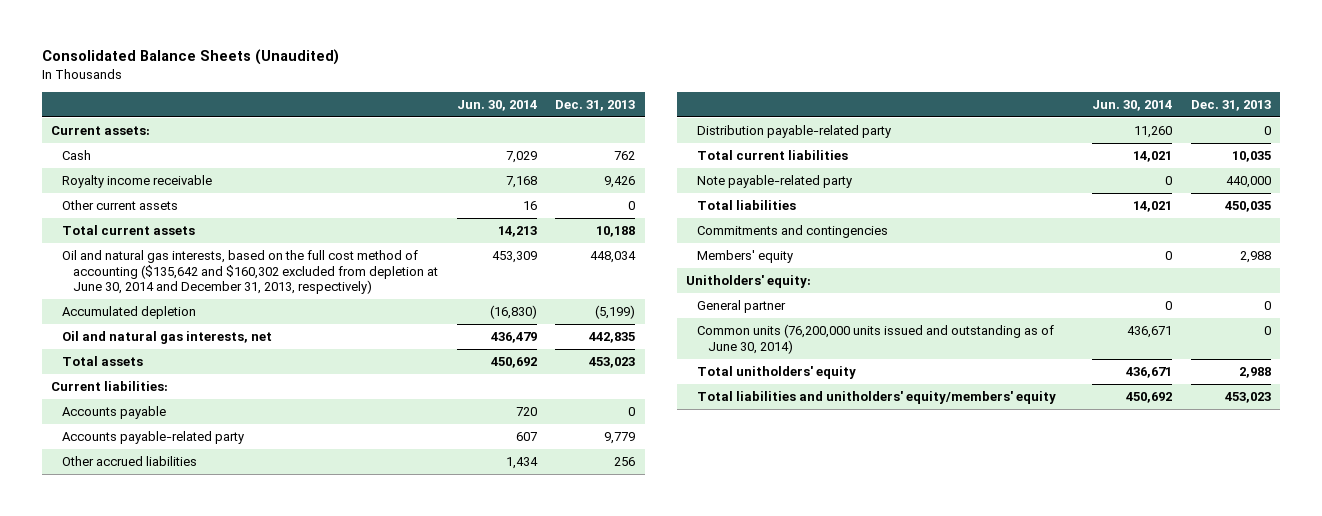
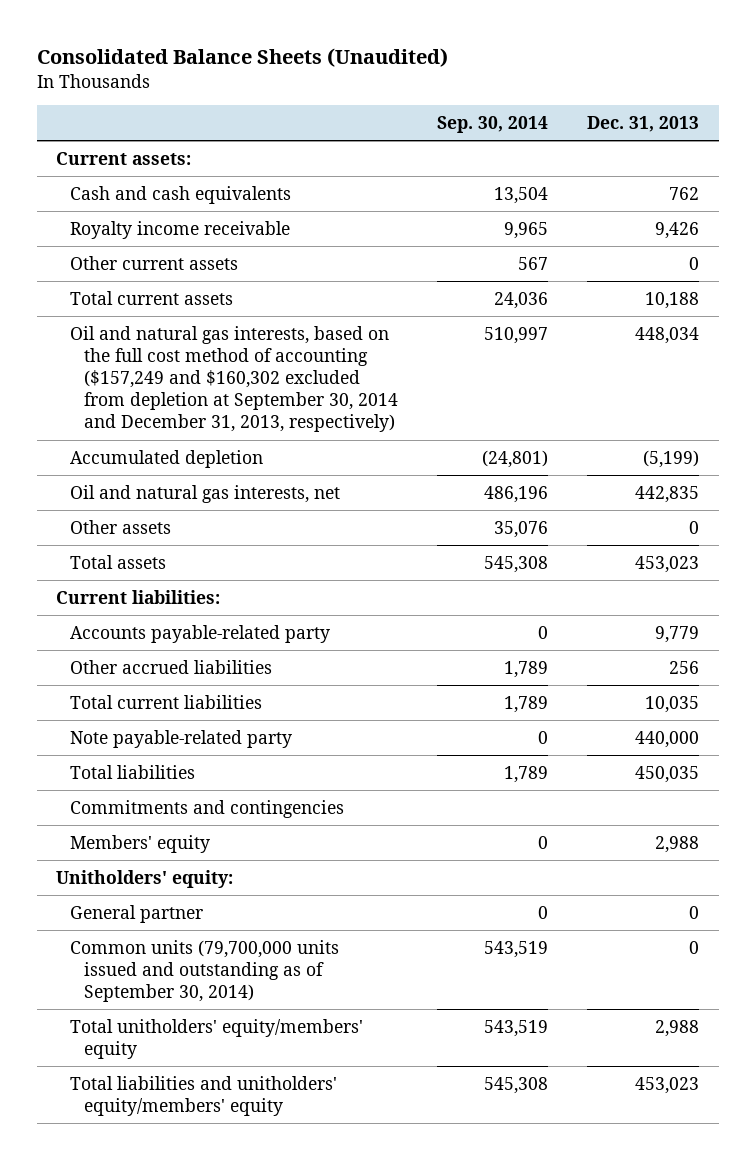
[456,99,537,111] Jun. 30, 2014 -> none
none -> [437,116,549,134] Sep. 30, 2014
[61,150,91,161] Cash -> [70,185,292,204] Cash and cash equivalents
[61,250,439,295] Oil and natural gas interests, based on the full cost method of accounting ($135,642 and $160,302 excluded from depletion at June 30, 2014 and December 31, 2013, respectively) -> [70,325,399,433] Oil and natural gas interests, based on the full cost method of accounting ($157,249 and $160,302 excluded from depletion at September 30, 2014 and December 31, 2013, respectively)
none -> [70,519,172,534] Other assets
[61,406,166,420] Accounts payable -> none
[697,125,892,139] Distribution payable-related party -> none
[697,324,1055,354] Common units (76,200,000 units issued and outstanding as of June 30, 2014) -> [70,939,340,1003] Common units (79,700,000 units issued and outstanding as of September 30, 2014)
[697,366,857,380] Total unitholders' equity -> [70,1018,364,1059] Total unitholders' equity/members' equity

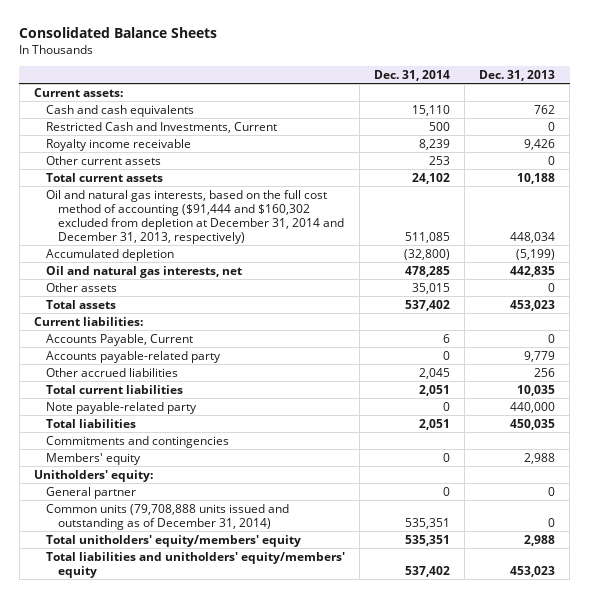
[37,48,449,68] Consolidated Balance Sheets (Unaudited) -> [19,26,218,38] Consolidated Balance Sheets
[437,116,549,134] Sep. 30, 2014 -> none
none -> [373,69,450,81] Dec. 31, 2014
none -> [45,121,277,133] Restricted Cash and Investments, Current
[70,325,399,433] Oil and natural gas interests, based on the full cost method of accounting ($157,249 and $160,302 excluded from depletion at September 30, 2014 and December 31, 2013, respectively) -> [45,189,344,244] Oil and natural gas interests, based on the full cost method of accounting ($91,444 and $160,302 excluded from depletion at December 31, 2014 and December 31, 2013, respectively)
none -> [45,333,193,346] Accounts Payable, Current
[70,939,340,1003] Common units (79,700,000 units issued and outstanding as of September 30, 2014) -> [45,503,289,530] Common units (79,708,888 units issued and outstanding as of December 31, 2014)

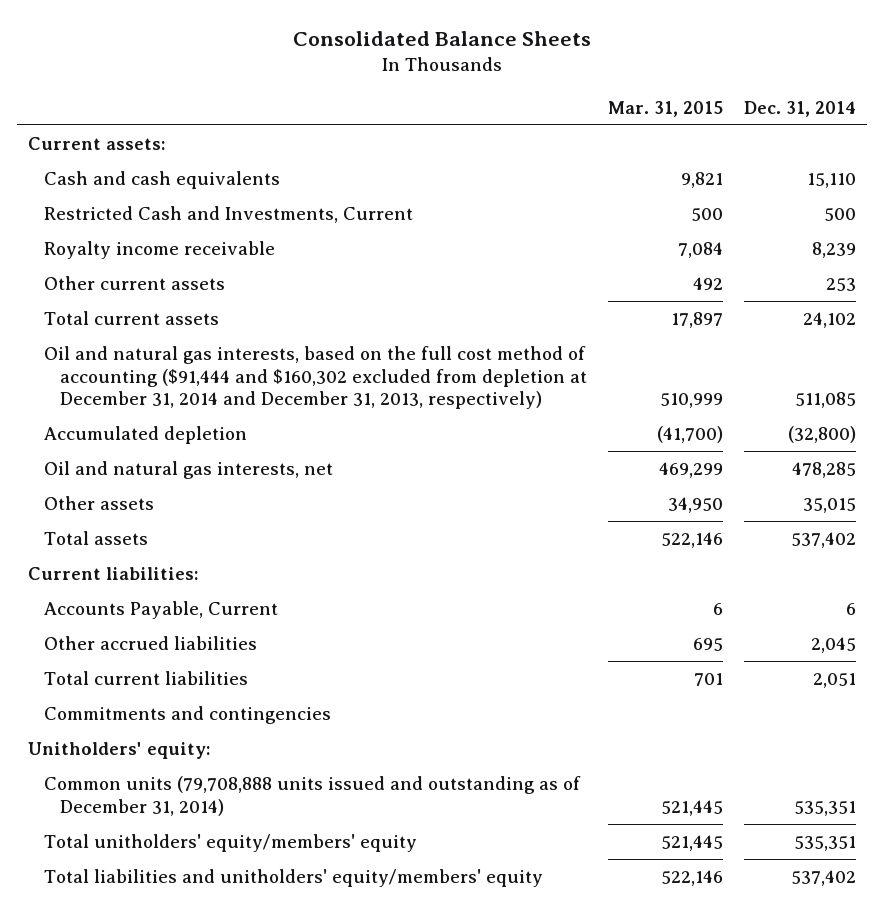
[479,69,556,81] Dec. 31, 2013 -> none
none -> [608,100,724,117] Mar. 31, 2015
[45,350,221,363] Accounts payable-related party -> none
[45,401,197,414] Note payable-related party -> none
[45,418,136,428] Total liabilities -> none
[45,452,141,465] Members' equity -> none
[45,486,136,499] General partner -> none

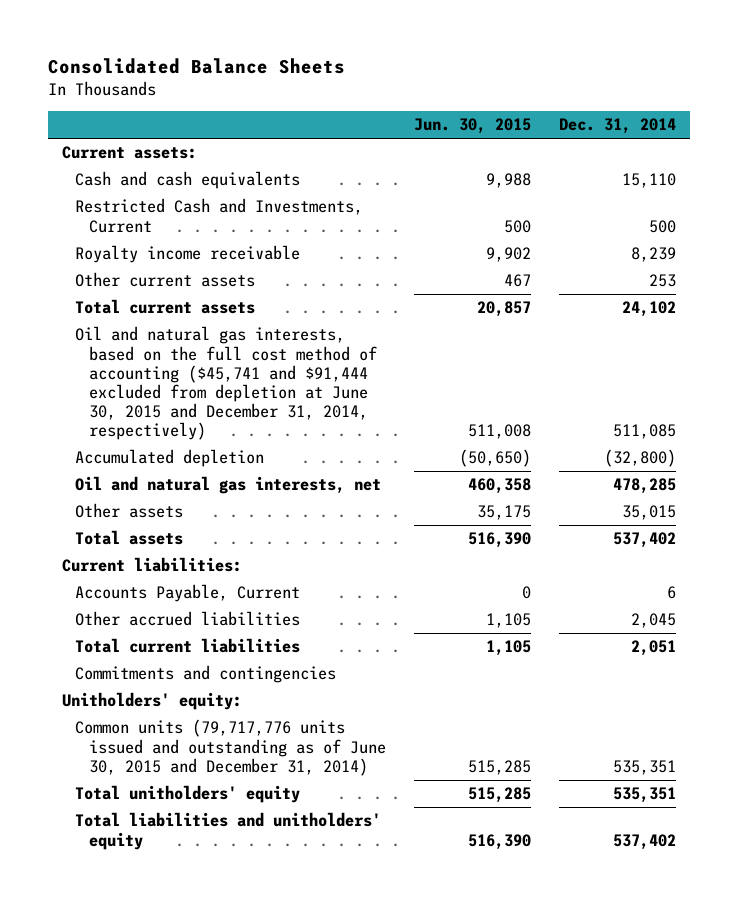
[608,100,724,117] Mar. 31, 2015 -> none
none -> [413,118,531,135] Jun. 30, 2015
[43,346,587,409] Oil and natural gas interests, based on the full cost method of accounting ($91,444 and $160,302 excluded from depletion at December 31, 2014 and December 31, 2013, respectively) -> [75,326,377,441] Oil and natural gas interests, based on the full cost method of accounting ($45,741 and $91,444 excluded from depletion at June 30, 2015 and December 31, 2014, respectively)
[43,776,581,816] Common units (79,708,888 units issued and outstanding as of December 31, 2014) -> [75,719,386,776] Common units (79,717,776 units issued and outstanding as of June 30, 2015 and December 31, 2014)
[43,834,417,853] Total unitholders' equity/members' equity -> [75,785,301,804] Total unitholders' equity
[43,869,543,888] Total liabilities and unitholders' equity/members' equity -> [75,812,382,850] Total liabilities and unitholders' equity

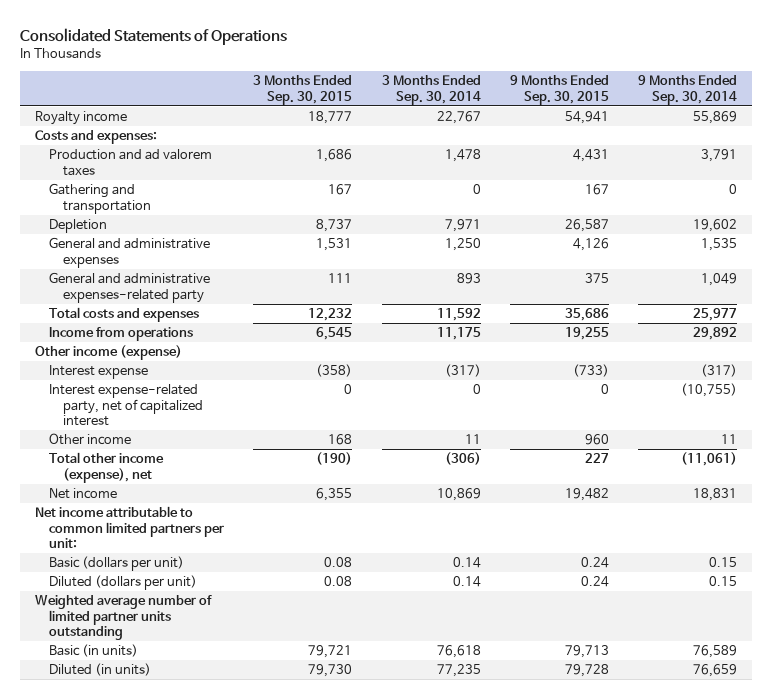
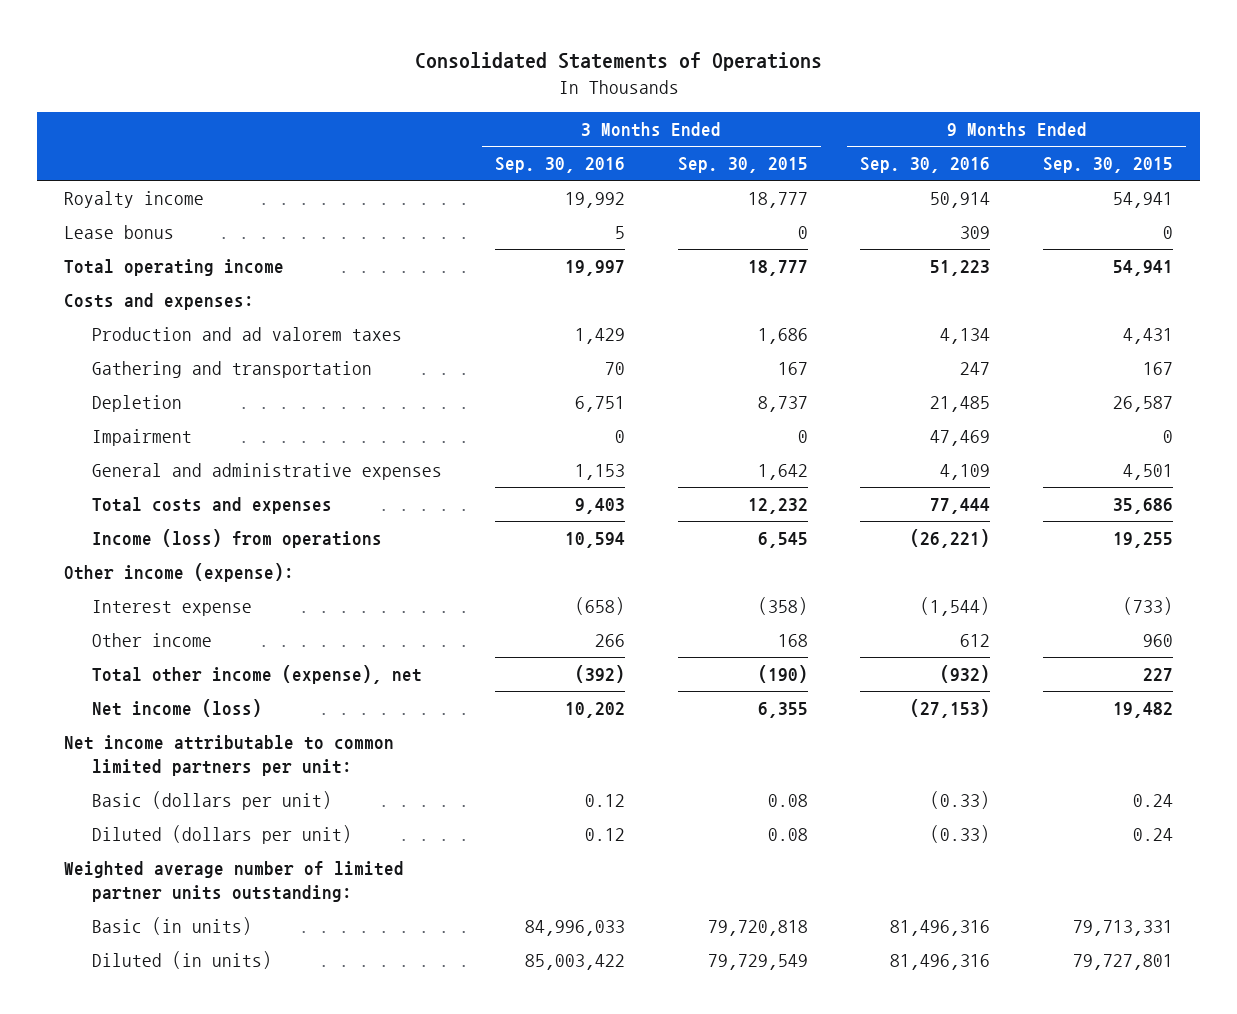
[381,75,481,105] 3 Months Ended Sep. 30, 2014 -> none
[638,75,738,105] 9 Months Ended Sep. 30, 2014 -> none
none -> [494,157,625,174] Sep. 30, 2016
none -> [860,157,991,174] Sep. 30, 2016
none -> [63,225,174,240] Lease bonus
none -> [63,259,284,277] Total operating income
[49,272,211,303] General and administrative expenses-related party -> none
none -> [92,429,193,447] Impairment
[316,238,353,252] 1,531 -> [757,464,808,481] 1,642
[572,238,609,252] 4,126 -> [1123,464,1174,481] 4,501
[49,327,194,342] Income from operations -> [92,529,383,549] Income (loss) from operations
[35,345,183,361] Other income (expense) -> [63,563,294,583] Other income (expense):
[49,384,204,427] Interest expense-related party, net of capitalized interest -> none
[49,488,118,500] Net income -> [92,699,263,718] Net income (loss)
[35,595,213,641] Weighted average number of limited partner units outstanding -> [63,861,404,902] Weighted average number of limited partner units outstanding:
[308,645,353,659] 79,721 -> [707,920,808,937] 79,720,818
[564,645,609,659] 79,713 -> [1073,920,1174,937] 79,713,331
[308,664,353,678] 79,730 -> [707,954,808,971] 79,729,549
[564,664,609,678] 79,728 -> [1073,954,1174,971] 79,727,801

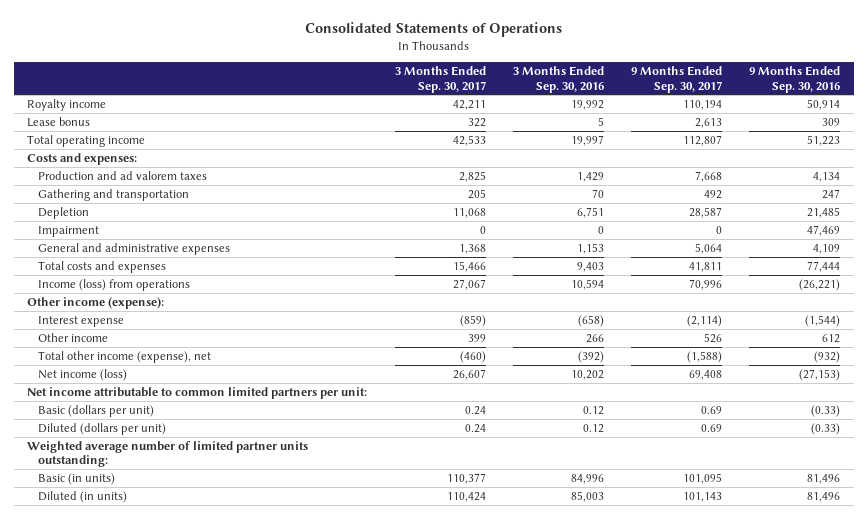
[677,157,808,174] Sep. 30, 2015 -> none
[1043,157,1174,174] Sep. 30, 2015 -> none
none -> [394,66,486,93] 3 Months Ended Sep. 30, 2017
none -> [630,66,722,93] 9 Months Ended Sep. 30, 2017
[524,920,625,937] 84,996,033 -> [570,473,604,484] 84,996
[890,920,991,937] 81,496,316 -> [807,473,841,484] 81,496
[524,954,625,971] 85,003,422 -> [570,490,604,502] 85,003
[890,954,991,971] 81,496,316 -> [807,491,841,502] 81,496

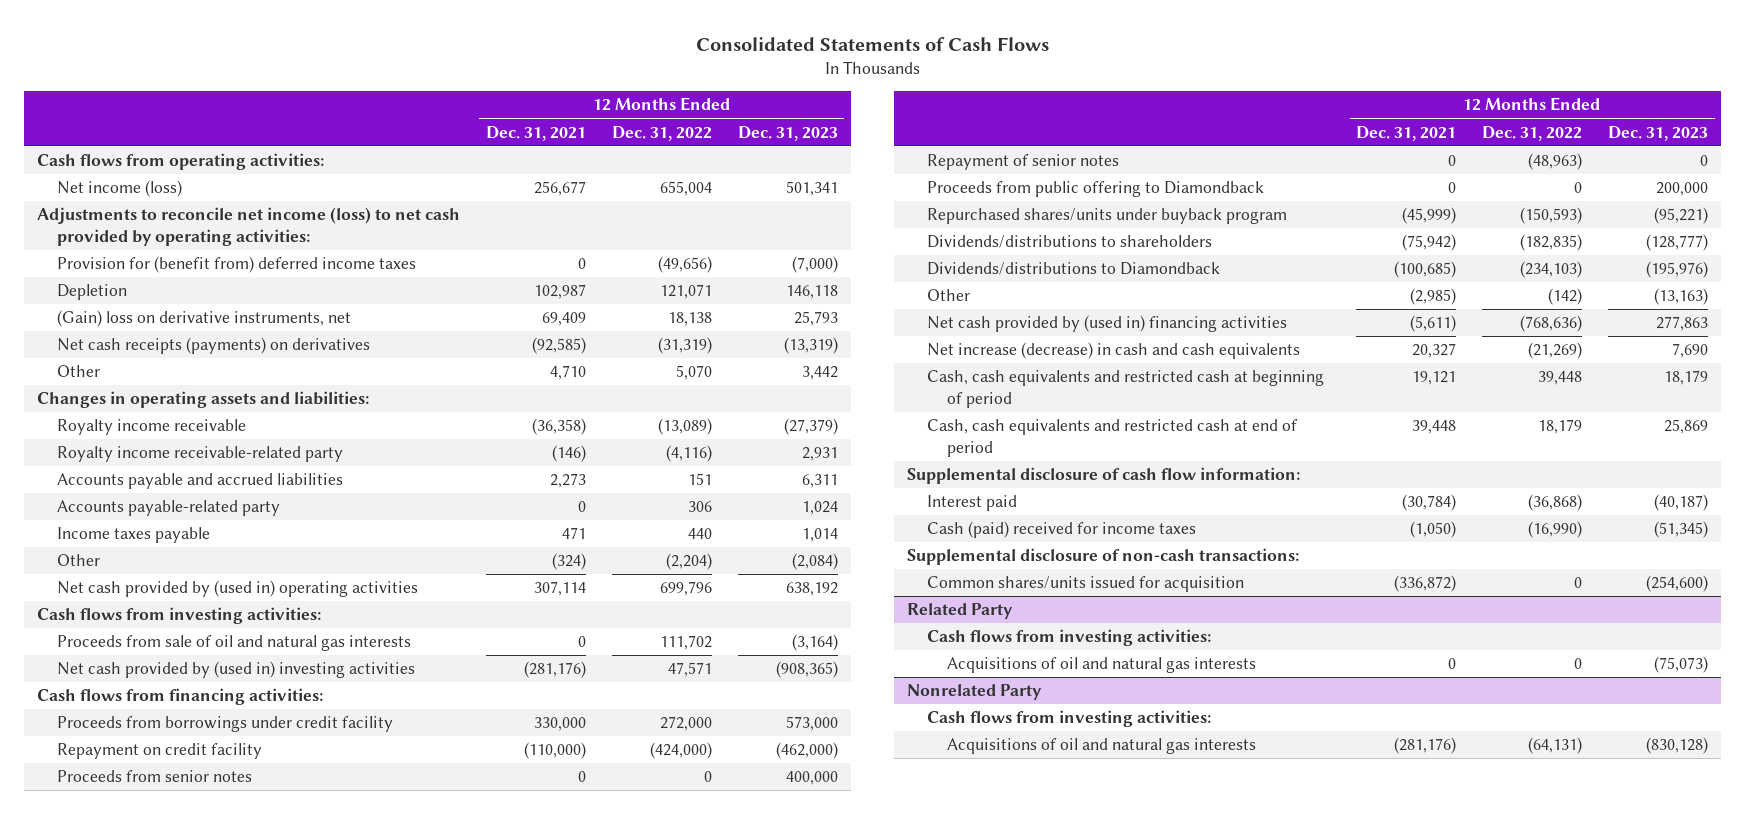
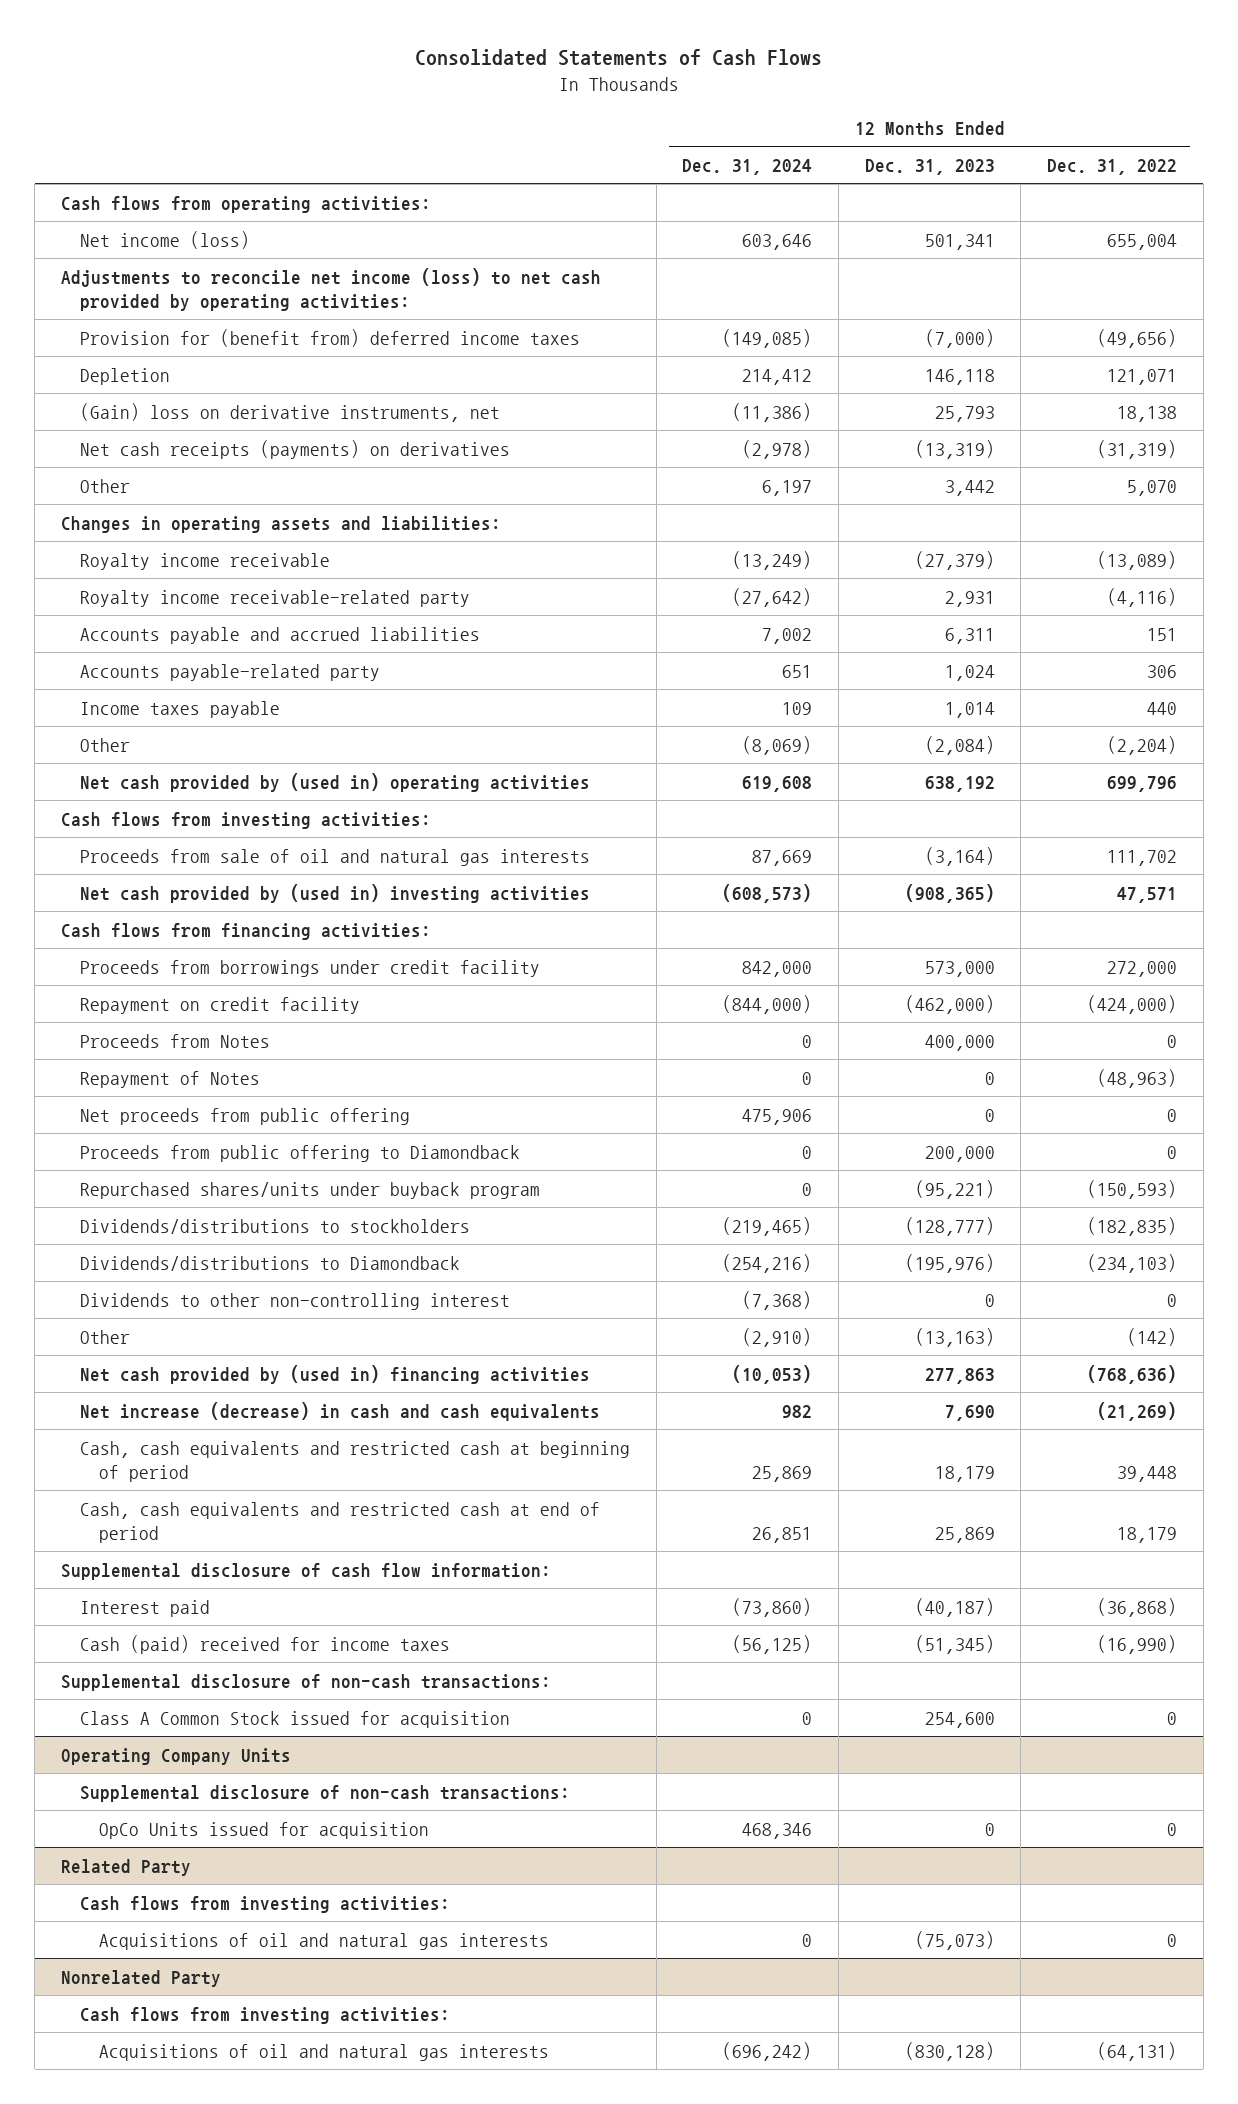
[485,125,586,141] Dec. 31, 2021 -> none
none -> [682,158,813,175] Dec. 31, 2024
[56,770,252,783] Proceeds from senior notes -> [80,1033,271,1048] Proceeds from Notes
[927,154,1120,171] Repayment of senior notes -> [80,1070,261,1088] Repayment of Notes
none -> [80,1107,411,1125] Net proceeds from public offering
[927,235,1213,249] Dividends/distributions to shareholders -> [80,1218,471,1234] Dividends/distributions to stockholders
none -> [80,1292,511,1310] Dividends to other non-controlling interest
[927,576,1245,593] Common shares/units issued for acquisition -> [80,1710,511,1728] Class A Common Stock issued for acquisition
[1646,575,1709,593] (254,600) -> [924,1711,995,1728] 254,600
none -> [61,1747,292,1765] Operating Company Units
none -> [80,1784,571,1802] Supplemental disclosure of non-cash transactions:
none -> [99,1821,430,1839] OpCo Units issued for acquisition

